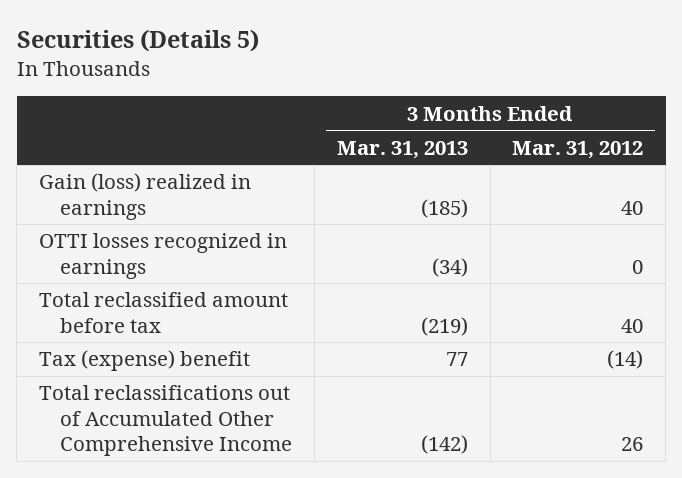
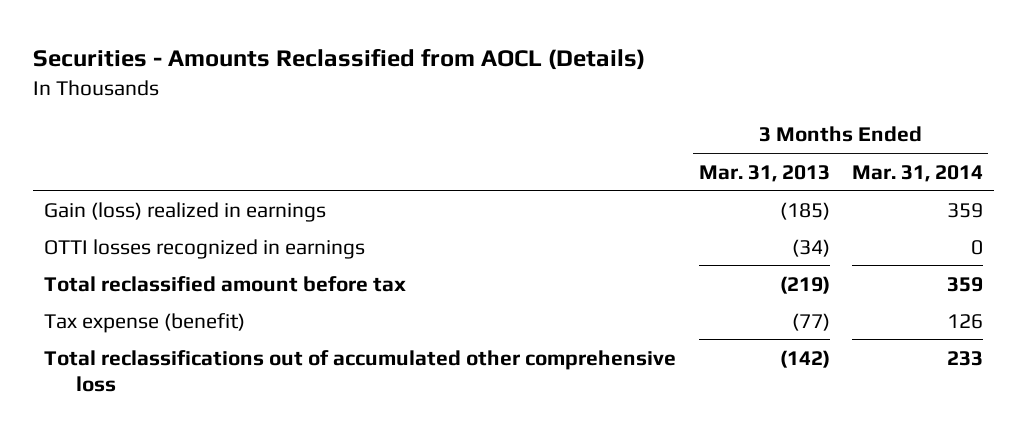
[16,29,259,53] Securities (Details 5) -> [33,48,646,71] Securities - Amounts Reclassified from AOCL (Details)
[512,140,644,159] Mar. 31, 2012 -> none
none -> [851,164,983,182] Mar. 31, 2014
[39,350,251,372] Tax (expense) benefit -> [44,312,246,333] Tax expense (benefit)
[445,352,468,367] 77 -> [791,312,830,331] (77)
[39,385,293,457] Total reclassifications out of Accumulated Other Comprehensive Income -> [44,349,677,392] Total reclassifications out of accumulated other comprehensive loss

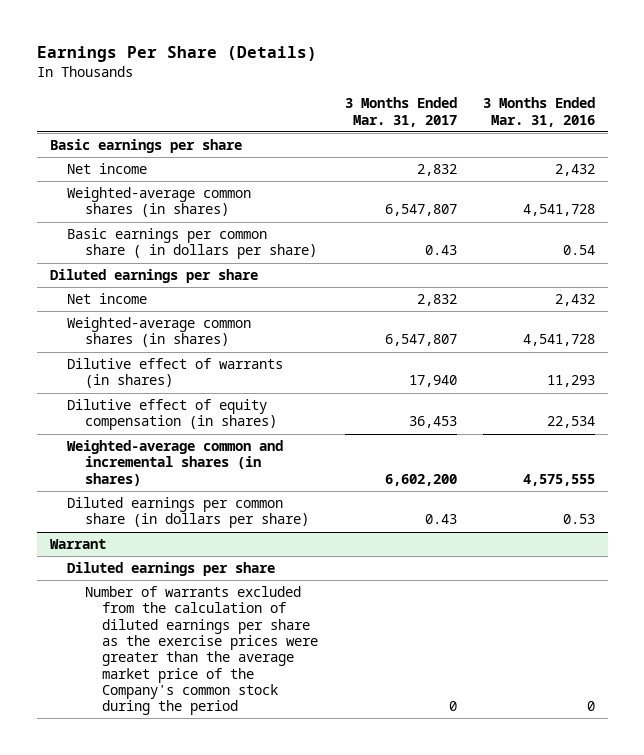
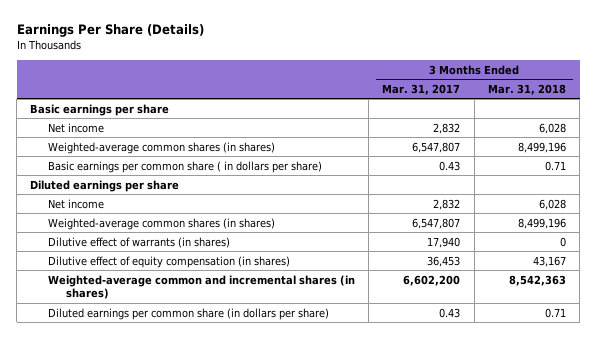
[482,97,595,127] 3 Months Ended Mar. 31, 2016 -> none
none -> [487,83,566,95] Mar. 31, 2018
[49,539,106,550] Warrant -> none
[67,562,276,577] Diluted earnings per share -> none
[84,586,319,716] Number of warrants excluded from the calculation of diluted earnings per share as the exercise prices were greater than the average market price of the Company's common stock during the period -> none

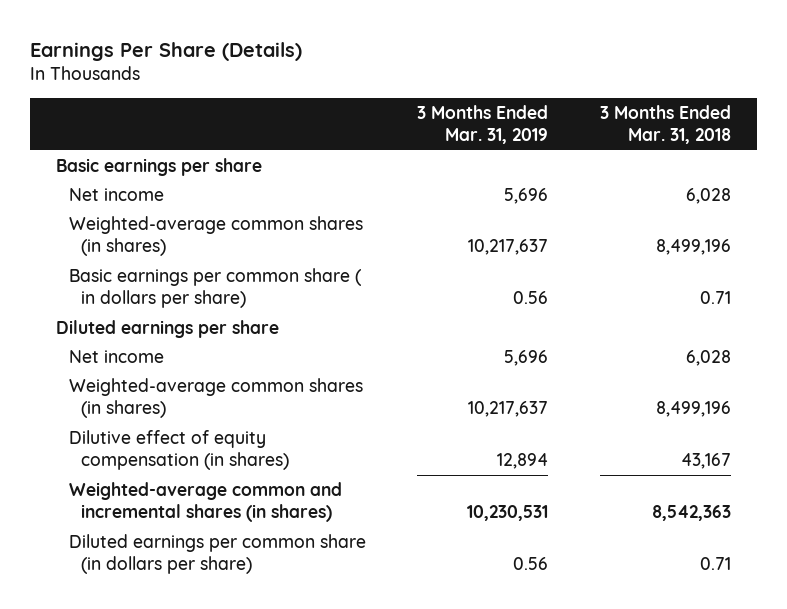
[382,83,461,95] Mar. 31, 2017 -> none
none -> [417,104,549,144] 3 Months Ended Mar. 31, 2019
[47,236,230,248] Dilutive effect of warrants (in shares) -> none

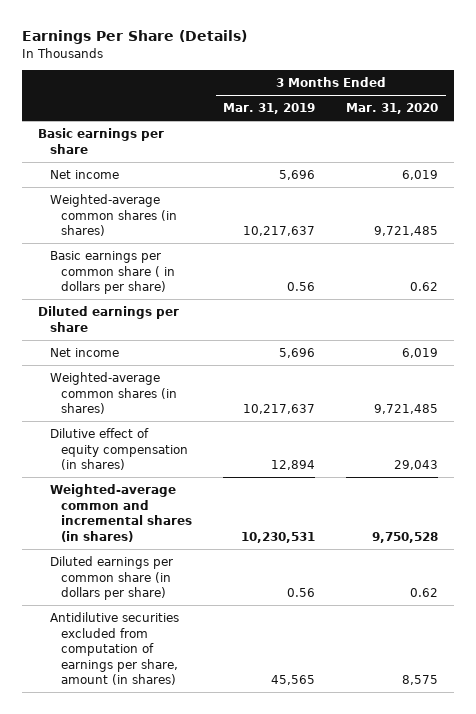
[600,104,732,144] 3 Months Ended Mar. 31, 2018 -> none
none -> [346,103,439,115] Mar. 31, 2020
none -> [49,612,179,686] Antidilutive securities excluded from computation of earnings per share, amount (in shares)

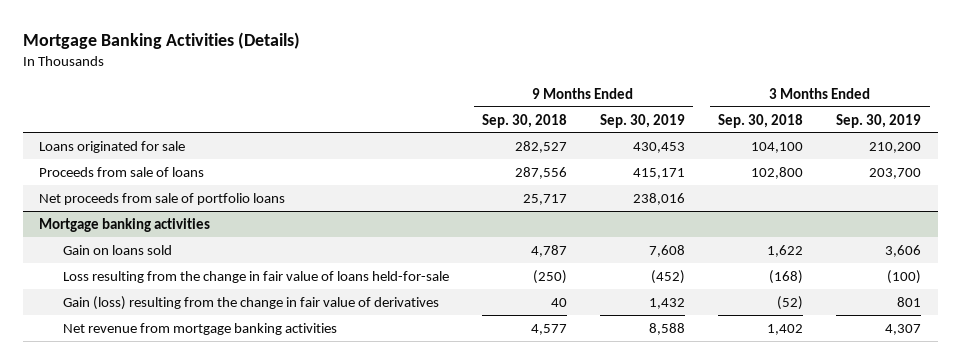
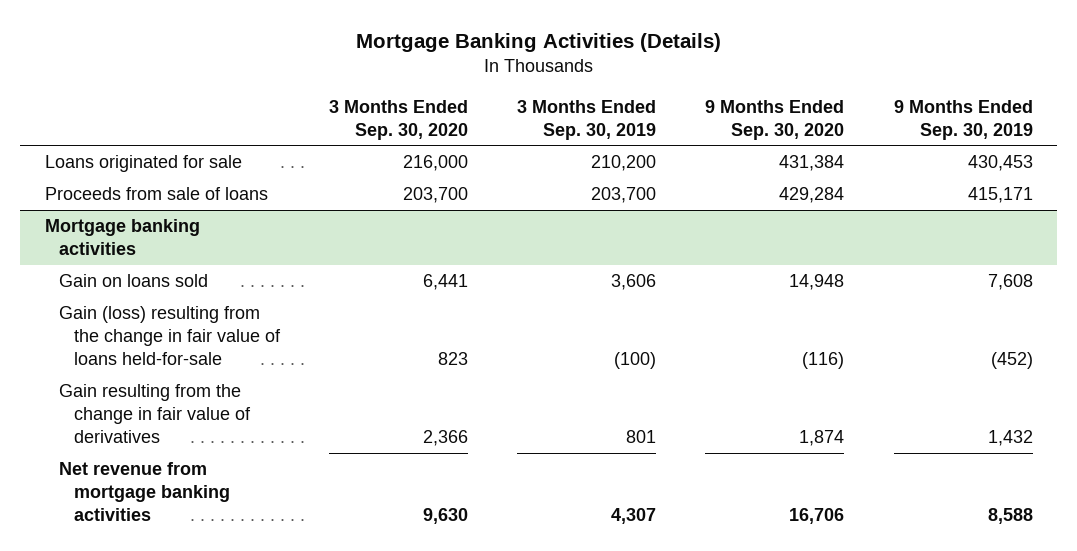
[481,113,567,128] Sep. 30, 2018 -> none
[718,113,804,128] Sep. 30, 2018 -> none
none -> [329,99,469,140] 3 Months Ended Sep. 30, 2020
none -> [705,99,845,140] 9 Months Ended Sep. 30, 2020
[39,192,286,205] Net proceeds from sale of portfolio loans -> none
[62,270,449,283] Loss resulting from the change in fair value of loans held-for-sale -> [59,306,282,365] Gain (loss) resulting from the change in fair value of loans held-for-sale
[62,295,439,310] Gain (loss) resulting from the change in fair value of derivatives -> [59,384,252,443] Gain resulting from the change in fair value of derivatives

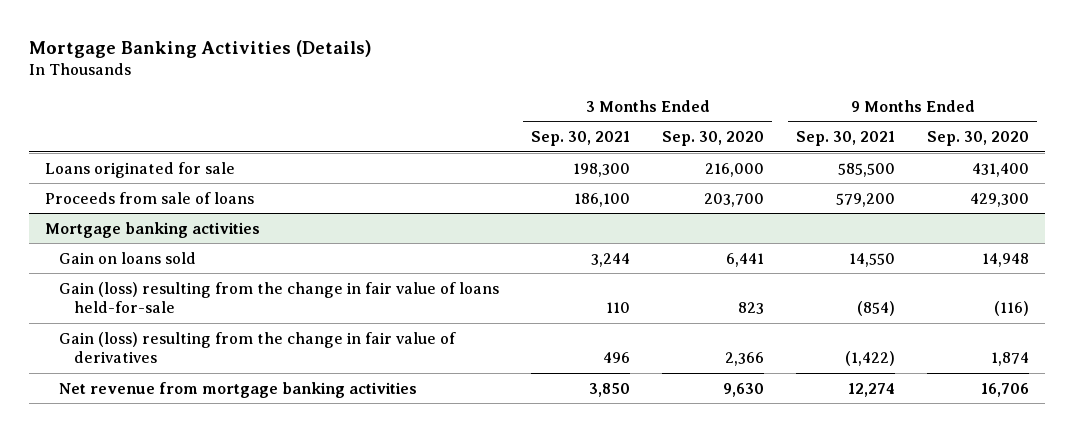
[517,99,657,140] 3 Months Ended Sep. 30, 2019 -> none
[893,99,1033,140] 9 Months Ended Sep. 30, 2019 -> none
none -> [531,131,631,147] Sep. 30, 2021
none -> [796,131,896,147] Sep. 30, 2021
[779,155,845,172] 431,384 -> [972,162,1030,177] 431,400
[779,187,845,204] 429,284 -> [970,192,1030,207] 429,300
[59,384,252,443] Gain resulting from the change in fair value of derivatives -> [59,331,457,364] Gain (loss) resulting from the change in fair value of derivatives

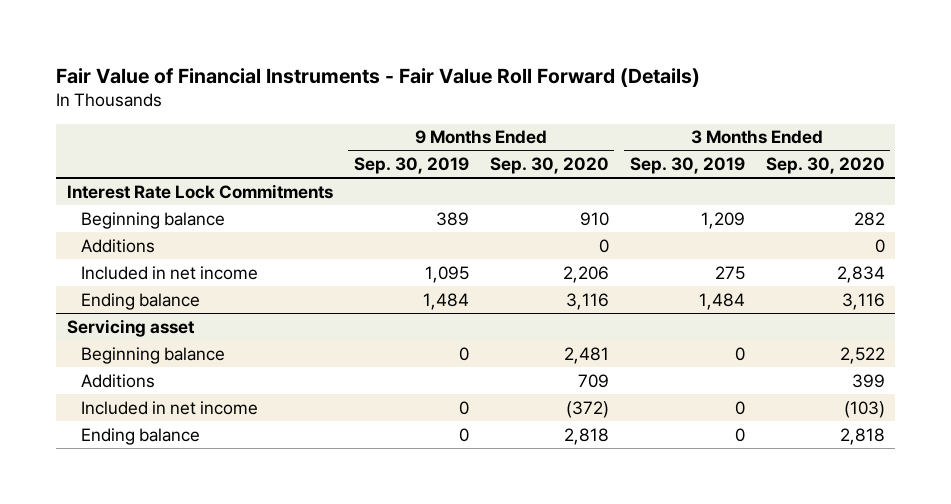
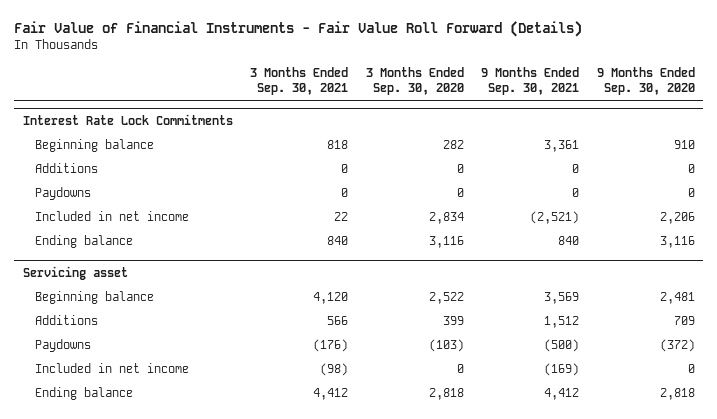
[353,157,469,175] Sep. 30, 2019 -> none
[629,157,745,175] Sep. 30, 2019 -> none
none -> [250,67,349,96] 3 Months Ended Sep. 30, 2021
none -> [481,67,580,96] 9 Months Ended Sep. 30, 2021
none -> [35,187,92,201] Paydowns
none -> [35,339,92,353] Paydowns
[565,400,609,418] (372) -> [687,364,695,374] 0
[843,400,885,418] (103) -> [456,364,464,374] 0

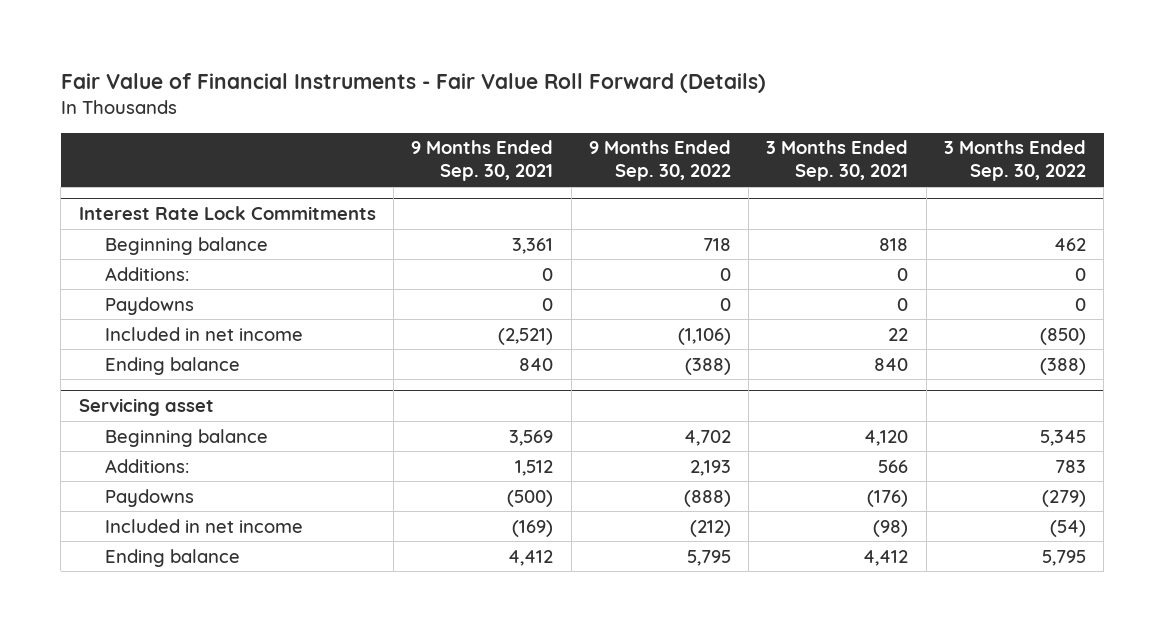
[365,67,464,96] 3 Months Ended Sep. 30, 2020 -> none
[596,67,695,96] 9 Months Ended Sep. 30, 2020 -> none
none -> [588,140,731,182] 9 Months Ended Sep. 30, 2022
none -> [944,140,1087,182] 3 Months Ended Sep. 30, 2022
[35,163,99,174] Additions -> [105,266,190,281] Additions:
[35,315,99,326] Additions -> [105,458,190,473] Additions:

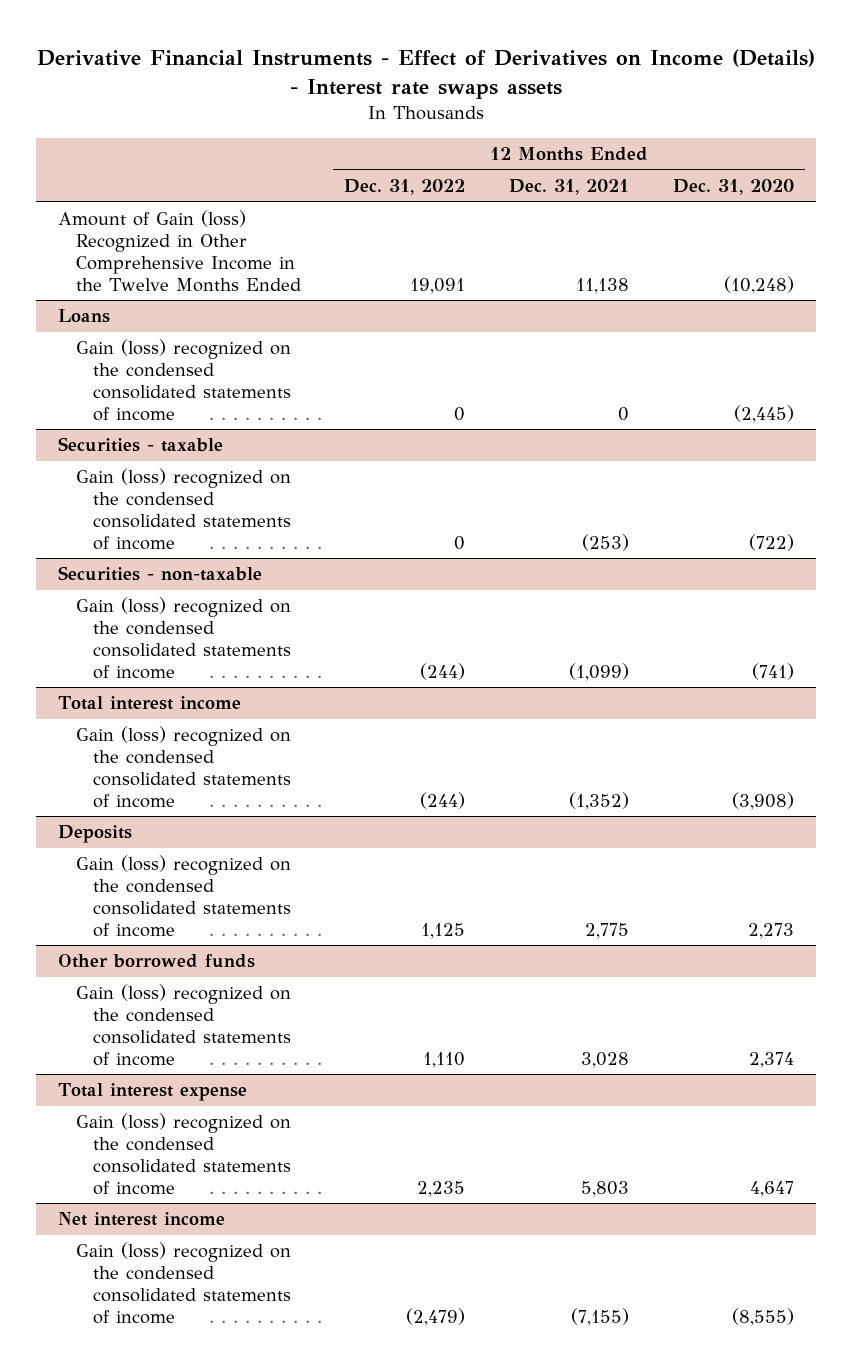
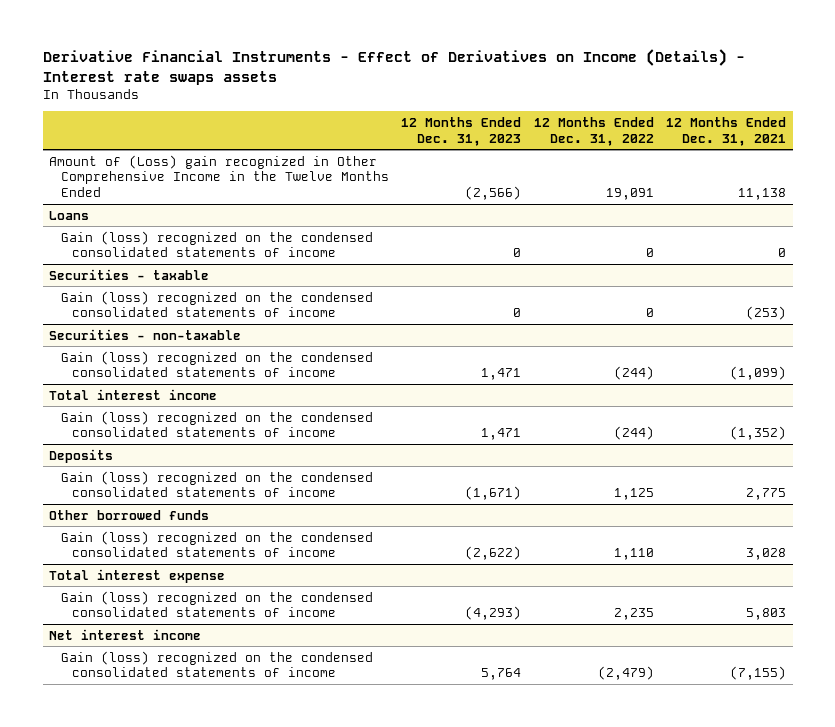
[673,179,795,196] Dec. 31, 2020 -> none
none -> [401,116,522,146] 12 Months Ended Dec. 31, 2023
[57,210,301,292] Amount of Gain (loss) Recognized in Other Comprehensive Income in the Twelve Months Ended -> [48,154,389,198] Amount of (Loss) gain recognized in Other Comprehensive Income in the Twelve Months Ended

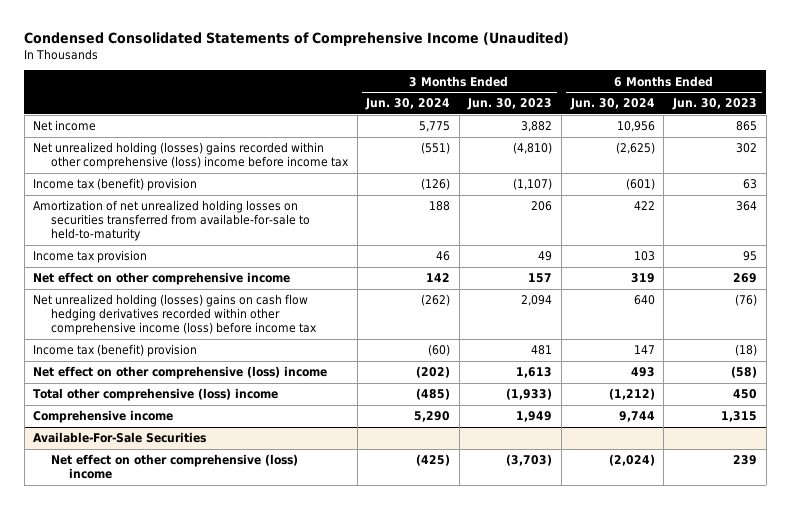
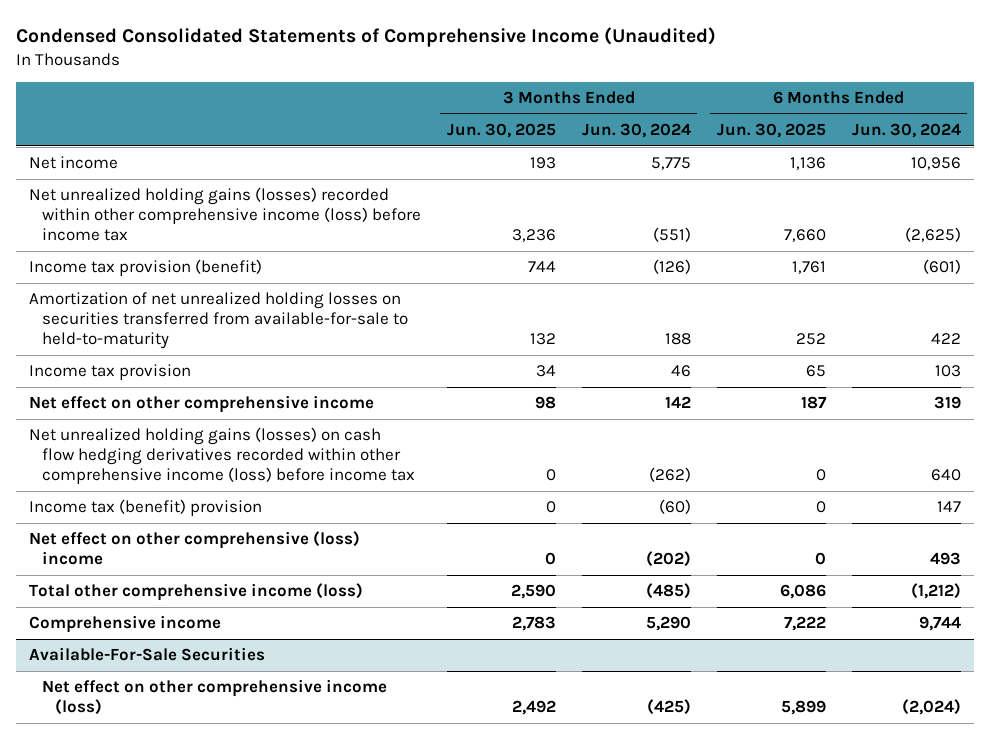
[467,98,553,111] Jun. 30, 2023 -> none
[671,98,757,111] Jun. 30, 2023 -> none
none -> [446,123,556,139] Jun. 30, 2025
none -> [716,123,826,139] Jun. 30, 2025
[33,142,350,170] Net unrealized holding (losses) gains recorded within other comprehensive (loss) income before income tax -> [28,187,421,242] Net unrealized holding gains (losses) recorded within other comprehensive income (loss) before income tax
[33,178,198,192] Income tax (benefit) provision -> [28,259,262,277] Income tax provision (benefit)
[33,294,318,336] Net unrealized holding (losses) gains on cash flow hedging derivatives recorded within other comprehensive income (loss) before income tax -> [28,427,415,485] Net unrealized holding gains (losses) on cash flow hedging derivatives recorded within other comprehensive income (loss) before income tax
[33,388,279,402] Total other comprehensive (loss) income -> [28,583,363,602] Total other comprehensive income (loss)
[51,454,299,480] Net effect on other comprehensive (loss) income -> [41,679,387,716] Net effect on other comprehensive income (loss)

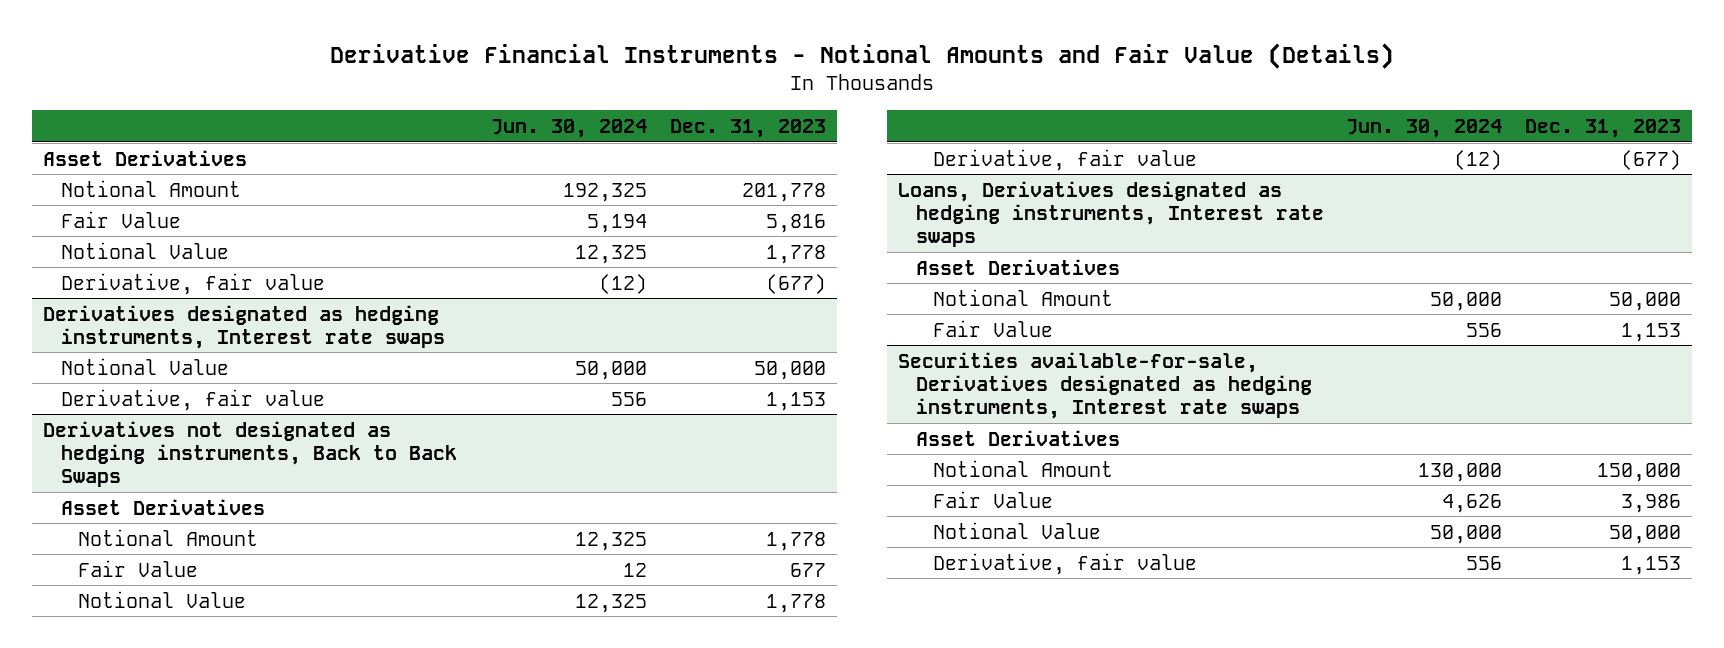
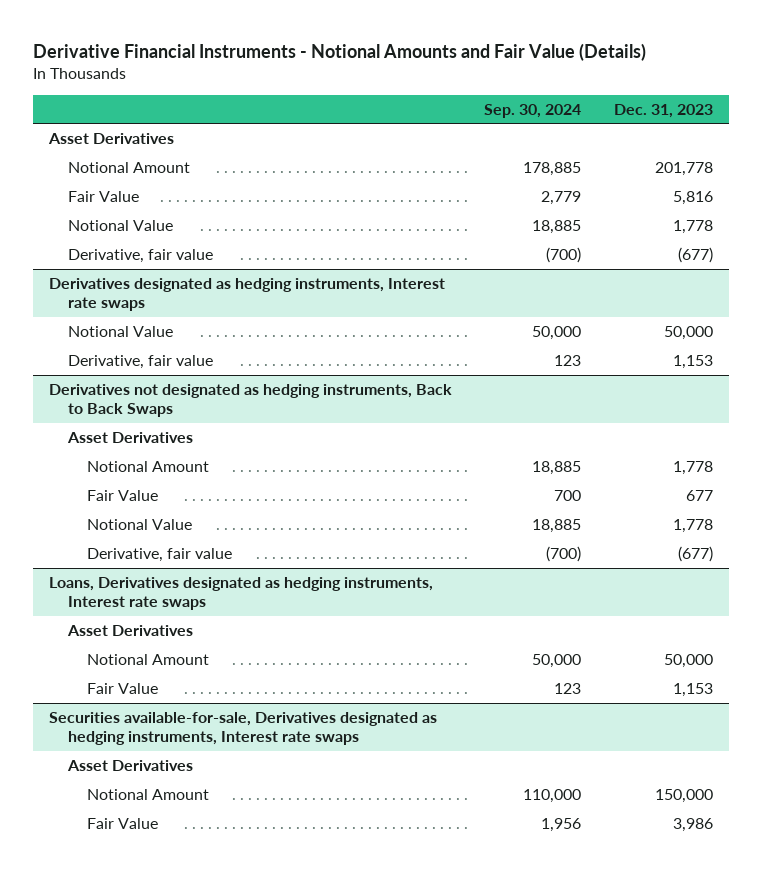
[491,119,648,139] Jun. 30, 2024 -> none
none -> [484,103,582,118] Sep. 30, 2024
[933,521,1102,539] Notional Value -> none
[933,552,1198,575] Derivative, fair value -> none

